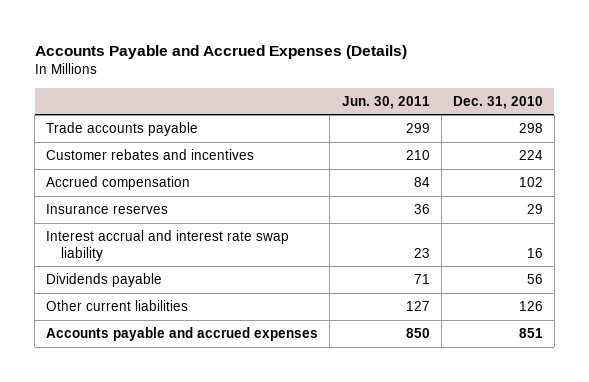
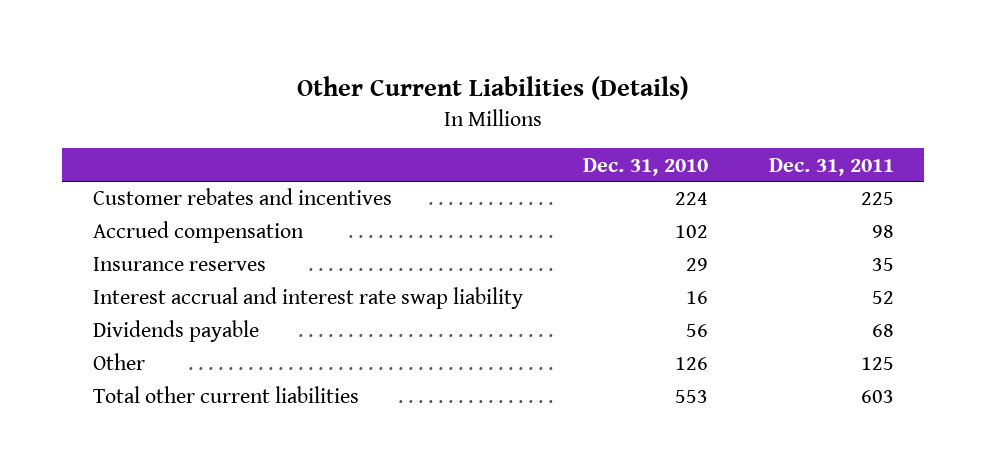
[34,44,407,59] Accounts Payable and Accrued Expenses (Details) -> [297,76,690,101] Other Current Liabilities (Details)
[341,95,430,109] Jun. 30, 2011 -> none
none -> [768,157,894,176] Dec. 31, 2011
[46,122,199,137] Trade accounts payable -> none
[46,327,319,342] Accounts payable and accrued expenses -> none
[46,300,189,312] Other current liabilities -> [92,353,145,371] Other
none -> [92,386,359,404] Total other current liabilities

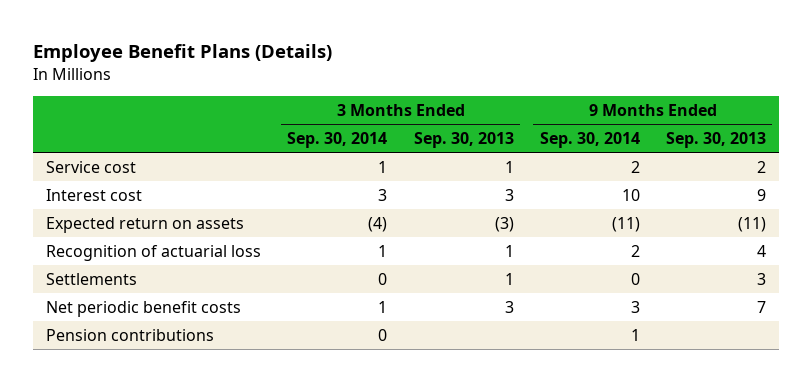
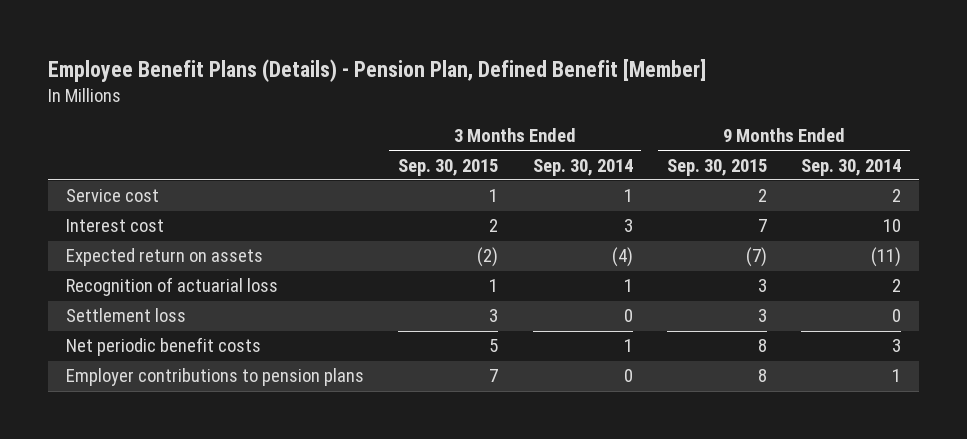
[33,44,333,63] Employee Benefit Plans (Details) -> [48,59,707,83] Employee Benefit Plans (Details) - Pension Plan, Defined Benefit [Member]
[413,132,514,149] Sep. 30, 2013 -> none
[665,132,766,149] Sep. 30, 2013 -> none
none -> [398,158,499,176] Sep. 30, 2015
none -> [667,158,768,176] Sep. 30, 2015
[46,272,138,285] Settlements -> [65,308,186,323] Settlement loss
[46,328,215,341] Pension contributions -> [65,368,364,387] Employer contributions to pension plans

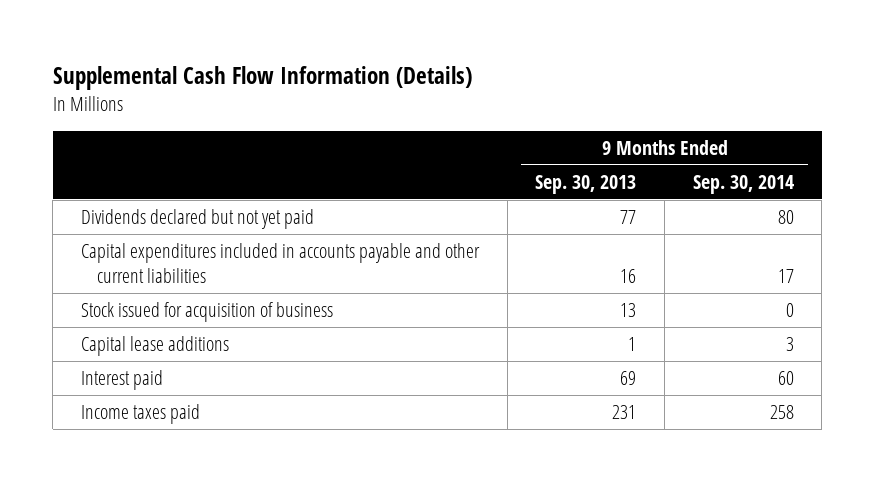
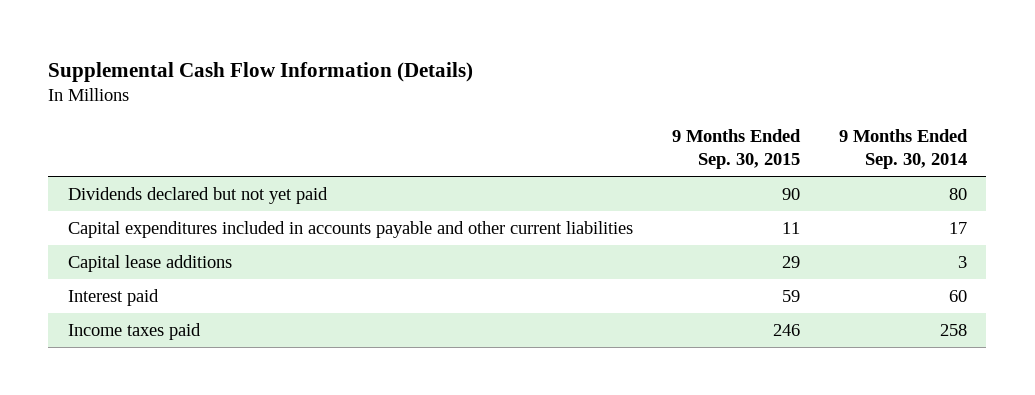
[535,174,637,194] Sep. 30, 2013 -> none
none -> [671,129,801,170] 9 Months Ended Sep. 30, 2015
[81,302,334,323] Stock issued for acquisition of business -> none

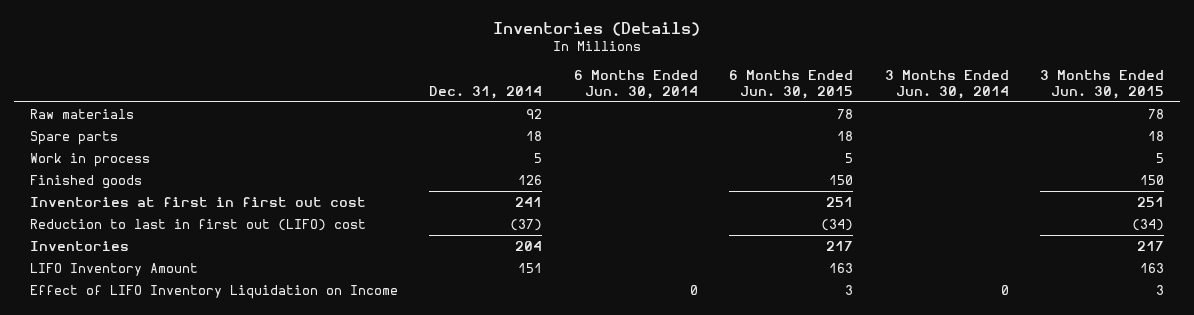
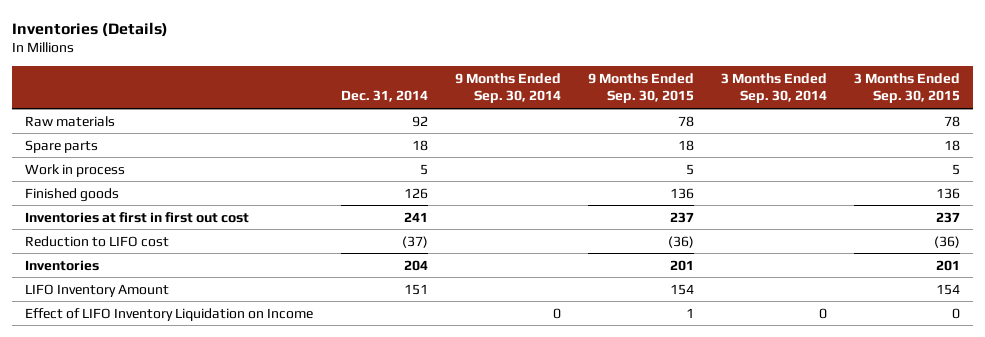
[573,69,698,99] 6 Months Ended Jun. 30, 2014 -> none
[729,69,854,99] 6 Months Ended Jun. 30, 2015 -> none
[884,69,1009,99] 3 Months Ended Jun. 30, 2014 -> none
[1040,69,1165,99] 3 Months Ended Jun. 30, 2015 -> none
none -> [454,73,561,104] 9 Months Ended Sep. 30, 2014
none -> [587,73,694,104] 9 Months Ended Sep. 30, 2015
none -> [720,73,827,104] 3 Months Ended Sep. 30, 2014
none -> [853,73,960,104] 3 Months Ended Sep. 30, 2015
[29,219,366,232] Reduction to last in first out (LIFO) cost -> [25,235,170,247] Reduction to LIFO cost

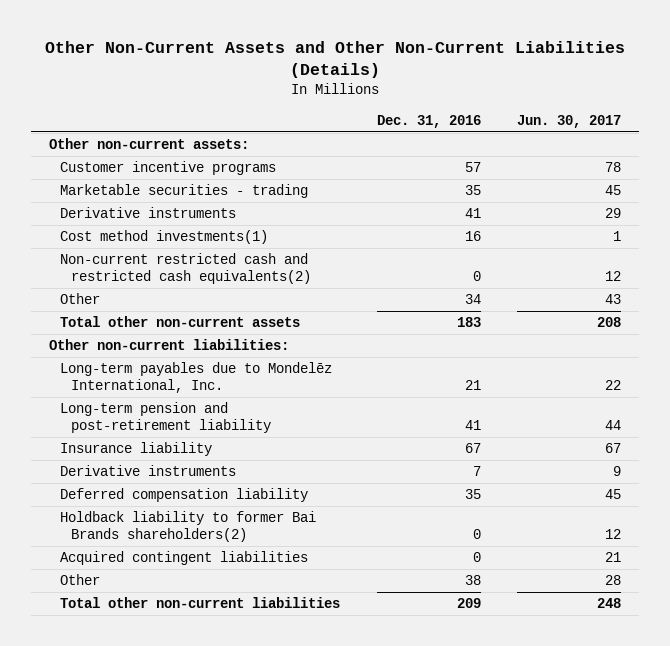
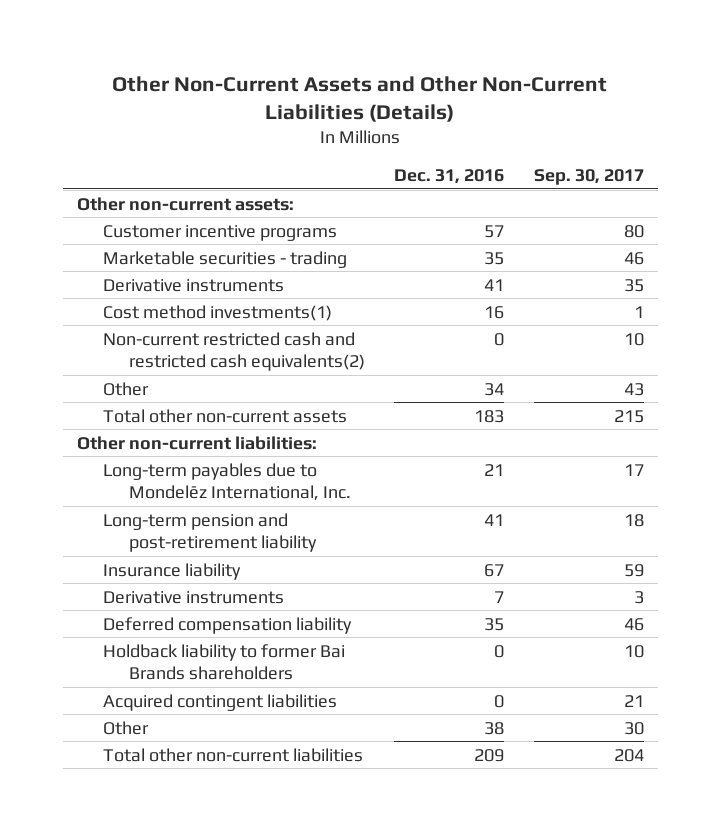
[516,114,621,128] Jun. 30, 2017 -> none
none -> [533,169,644,186] Sep. 30, 2017
[60,511,317,542] Holdback liability to former Bai Brands shareholders(2) -> [102,643,345,681] Holdback liability to former Bai Brands shareholders

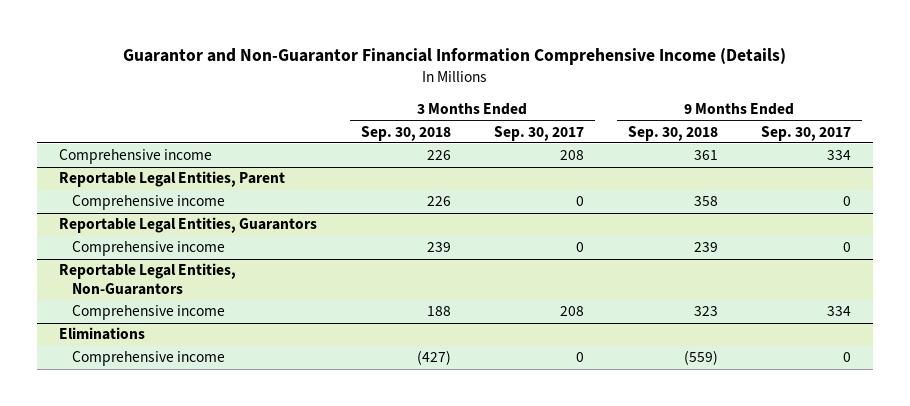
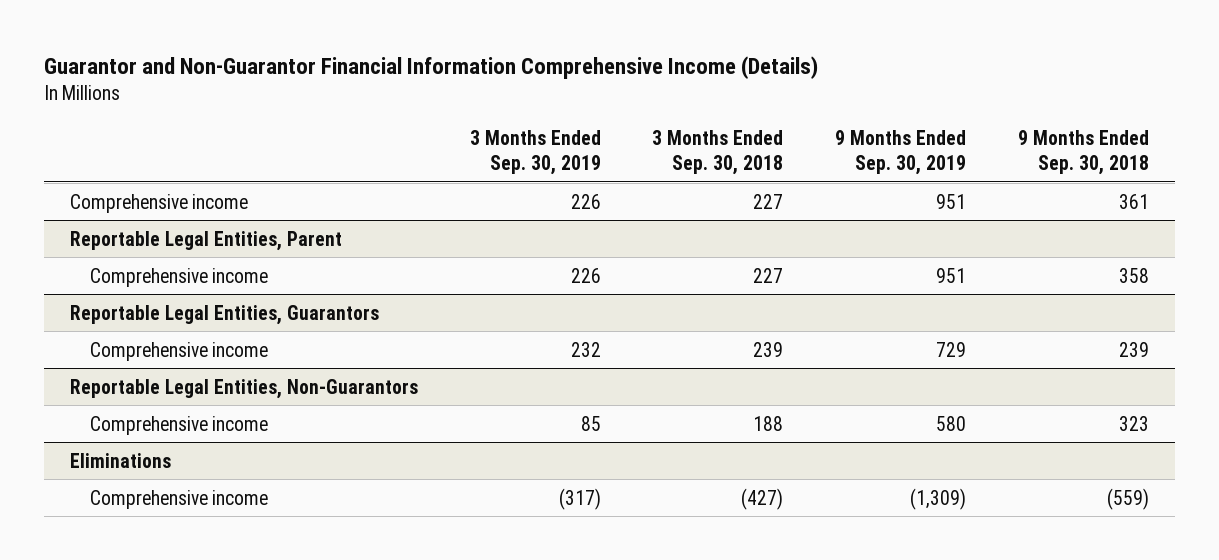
[494,125,585,141] Sep. 30, 2017 -> none
[761,125,852,141] Sep. 30, 2017 -> none
none -> [469,130,601,175] 3 Months Ended Sep. 30, 2019
none -> [835,130,967,175] 9 Months Ended Sep. 30, 2019
[426,150,451,161] 226 -> [753,193,784,209] 227
[426,196,451,207] 226 -> [753,267,784,283] 227

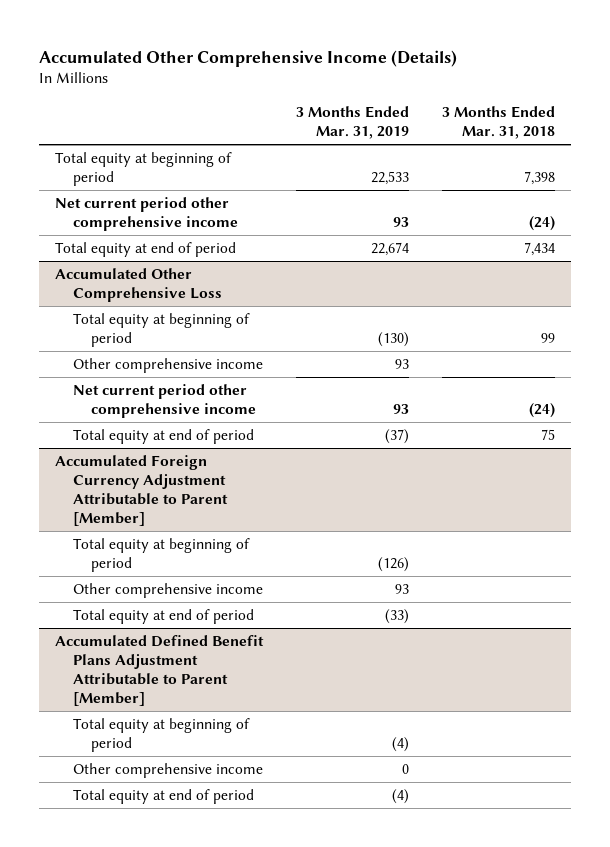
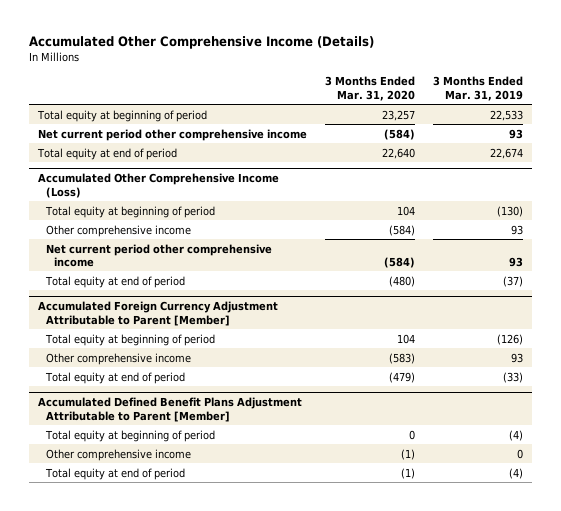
[441,105,555,139] 3 Months Ended Mar. 31, 2018 -> none
none -> [324,76,415,101] 3 Months Ended Mar. 31, 2020
[55,268,223,303] Accumulated Other Comprehensive Loss -> [37,173,279,198] Accumulated Other Comprehensive Income (Loss)

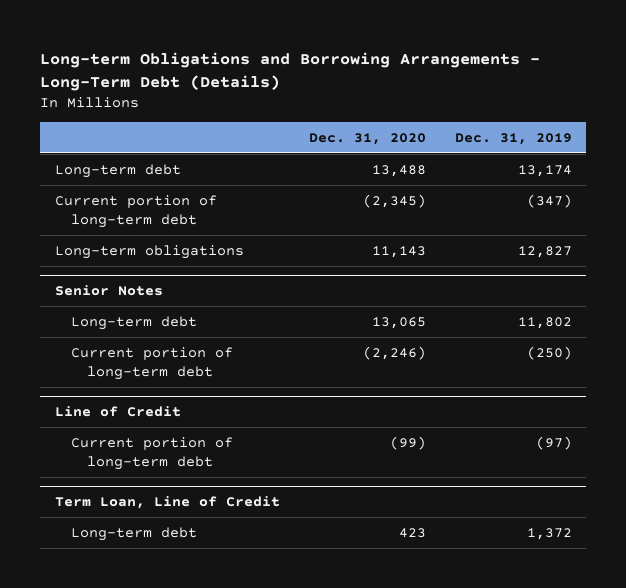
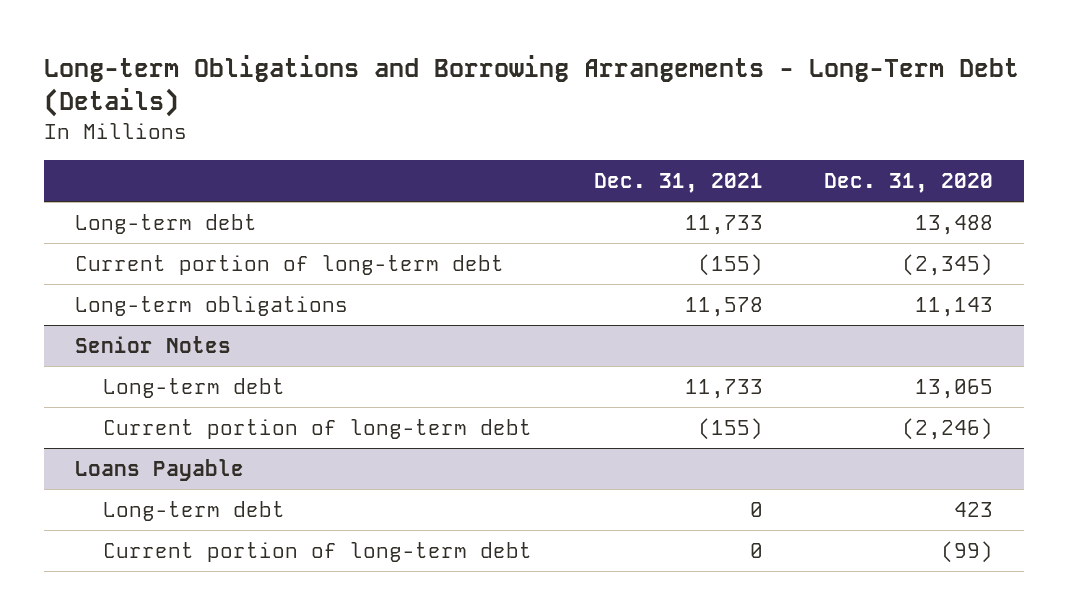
[454,132,572,145] Dec. 31, 2019 -> none
none -> [593,172,763,193] Dec. 31, 2021
[54,406,181,418] Line of Credit -> none
[71,436,234,470] Current portion of long-term debt -> none
[54,496,280,510] Term Loan, Line of Credit -> none
none -> [75,459,245,482] Loans Payable
none -> [102,542,532,563] Current portion of long-term debt

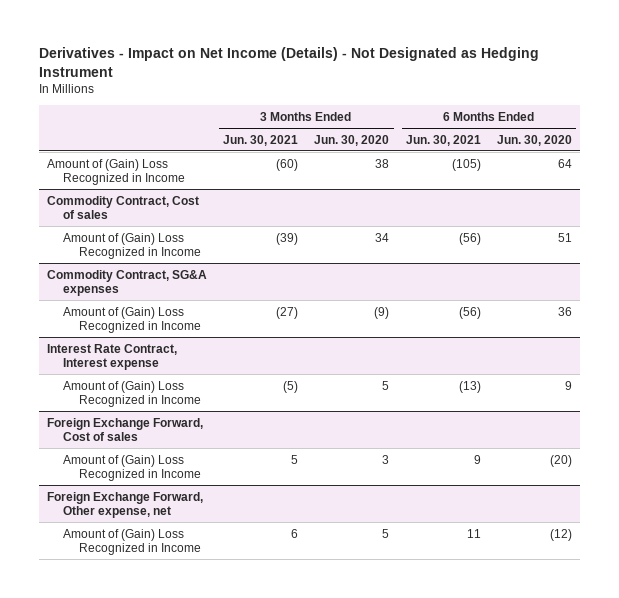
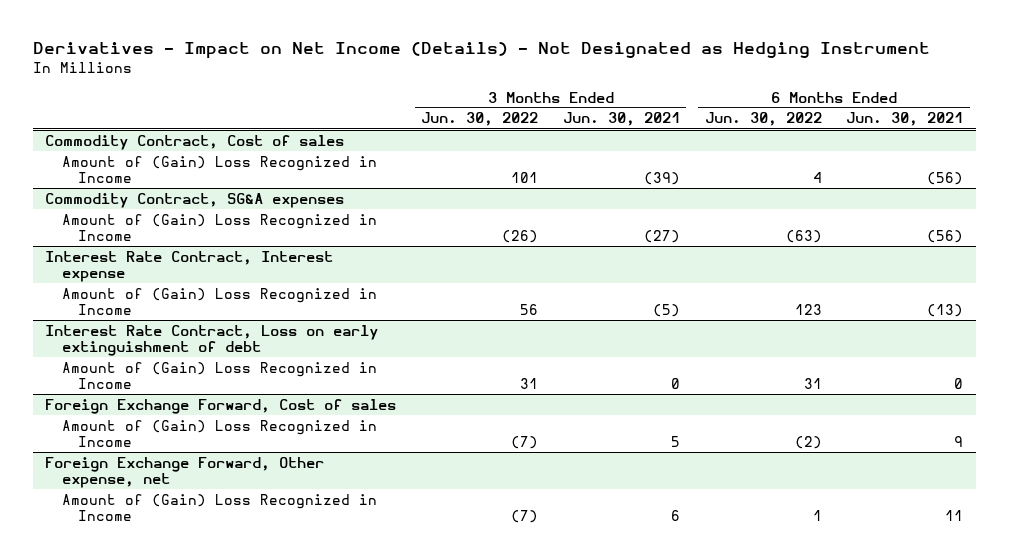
[314,134,390,146] Jun. 30, 2020 -> none
[496,134,572,146] Jun. 30, 2020 -> none
none -> [421,112,539,127] Jun. 30, 2022
none -> [704,112,822,127] Jun. 30, 2022
[47,158,185,185] Amount of (Gain) Loss Recognized in Income -> none
none -> [45,324,379,356] Interest Rate Contract, Loss on early extinguishment of debt
none -> [61,361,377,389] Amount of (Gain) Loss Recognized in Income

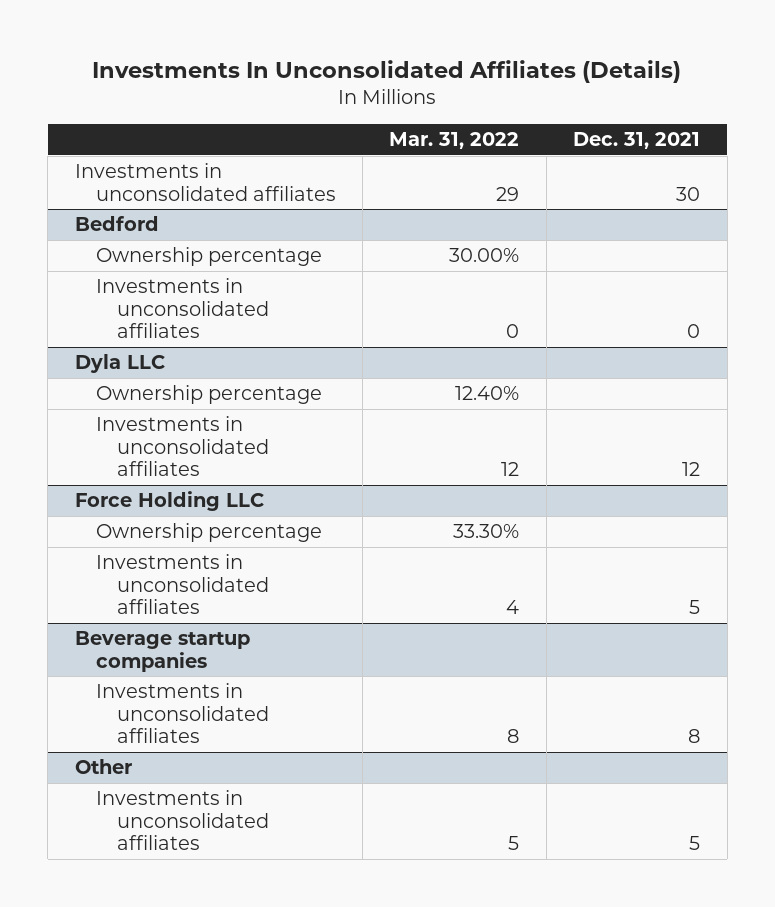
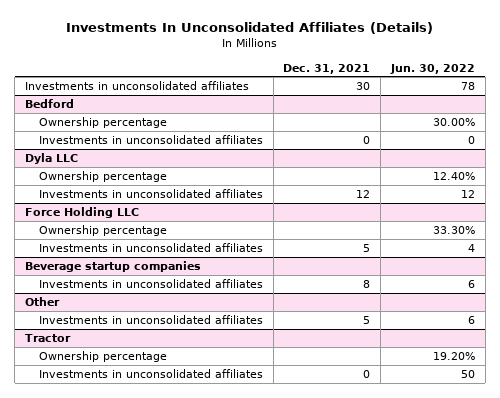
[389,132,520,150] Mar. 31, 2022 -> none
none -> [389,63,475,74] Jun. 30, 2022
none -> [24,334,71,343] Tractor
none -> [38,351,167,363] Ownership percentage
none -> [38,369,263,379] Investments in unconsolidated affiliates

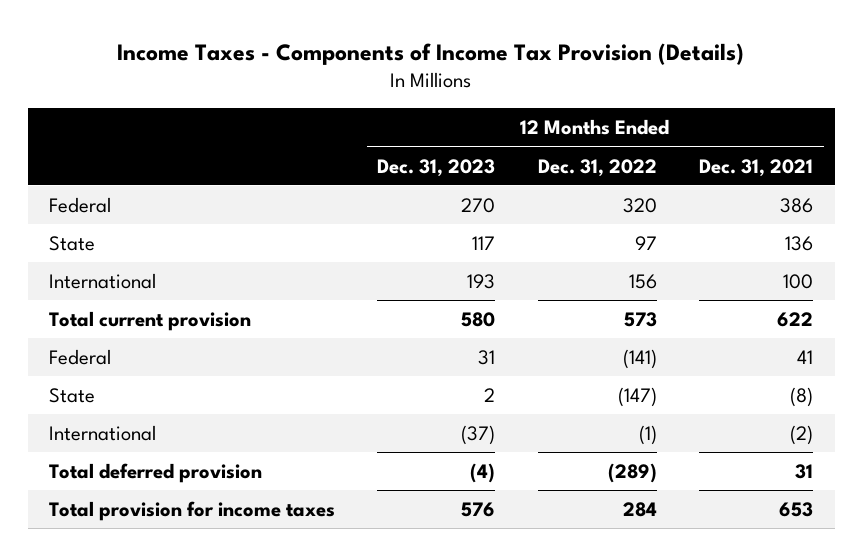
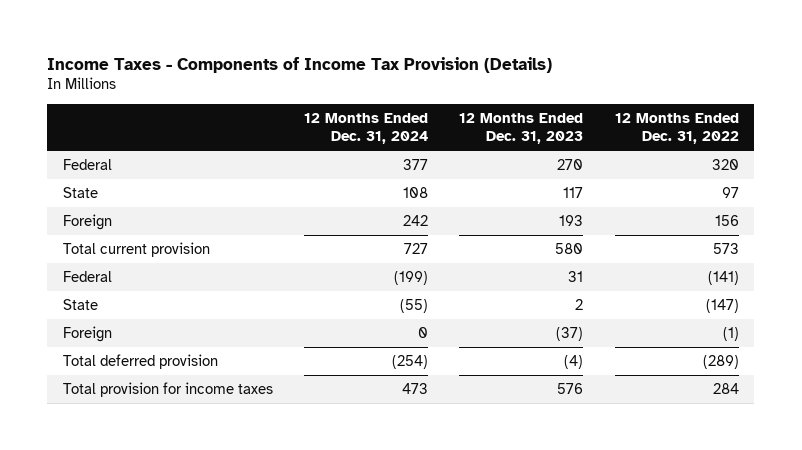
[699,158,814,177] Dec. 31, 2021 -> none
none -> [304,112,429,145] 12 Months Ended Dec. 31, 2024
[48,273,156,290] International -> [62,214,112,231] Foreign
[48,425,156,442] International -> [62,326,112,343] Foreign

